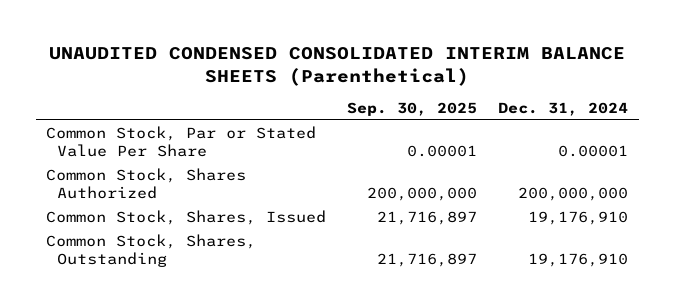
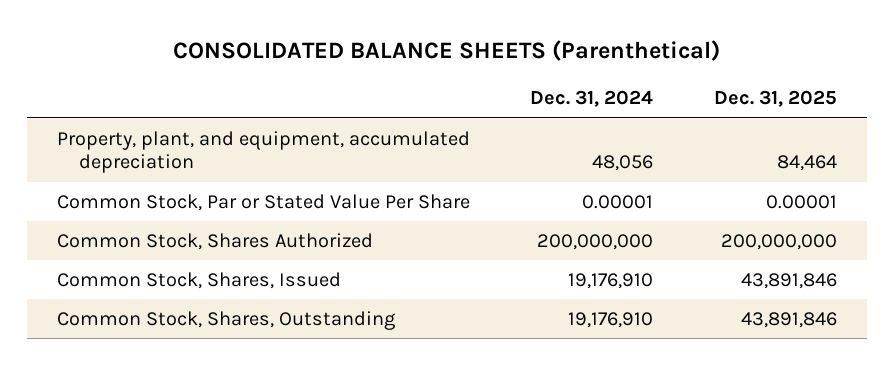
[49,46,626,86] UNAUDITED CONDENSED CONSOLIDATED INTERIM BALANCE SHEETS (Parenthetical) -> [172,40,720,62] CONSOLIDATED BALANCE SHEETS (Parenthetical)
[347,102,478,117] Sep. 30, 2025 -> none
none -> [713,90,837,108] Dec. 31, 2025
none -> [56,130,470,174] Property, plant, and equipment, accumulated depreciation

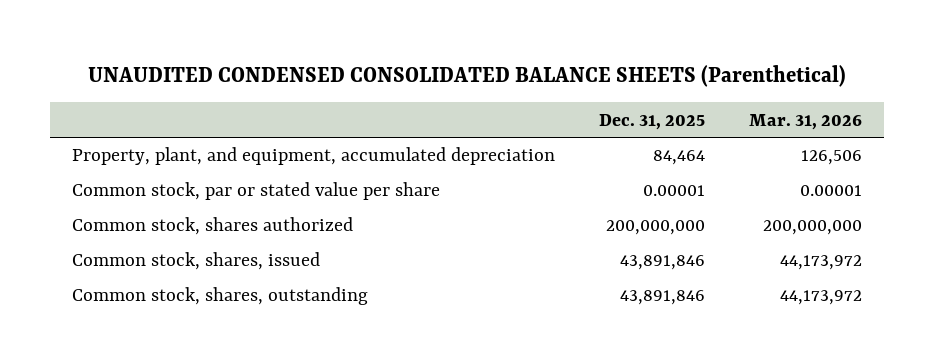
[172,40,720,62] CONSOLIDATED BALANCE SHEETS (Parenthetical) -> [87,64,846,87] UNAUDITED CONDENSED CONSOLIDATED BALANCE SHEETS (Parenthetical)
[530,90,654,108] Dec. 31, 2024 -> none
none -> [749,113,863,130] Mar. 31, 2026
[56,193,470,211] Common Stock, Par or Stated Value Per Share -> [71,182,440,201] Common stock, par or stated value per share
[56,232,373,250] Common Stock, Shares Authorized -> [71,217,353,236] Common stock, shares authorized
[56,271,341,289] Common Stock, Shares, Issued -> [71,252,320,271] Common stock, shares, issued
[56,310,395,330] Common Stock, Shares, Outstanding -> [71,287,368,306] Common stock, shares, outstanding

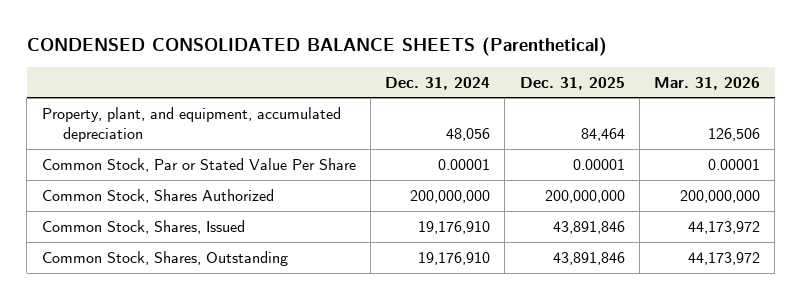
[87,64,846,87] UNAUDITED CONDENSED CONSOLIDATED BALANCE SHEETS (Parenthetical) -> [26,37,607,57] CONDENSED CONSOLIDATED BALANCE SHEETS (Parenthetical)
none -> [385,76,491,90] Dec. 31, 2024
[71,182,440,201] Common stock, par or stated value per share -> [41,157,356,172] Common Stock, Par or Stated Value Per Share
[71,217,353,236] Common stock, shares authorized -> [41,188,274,203] Common Stock, Shares Authorized
[71,252,320,271] Common stock, shares, issued -> [41,219,245,234] Common Stock, Shares, Issued
[71,287,368,306] Common stock, shares, outstanding -> [41,250,288,266] Common Stock, Shares, Outstanding

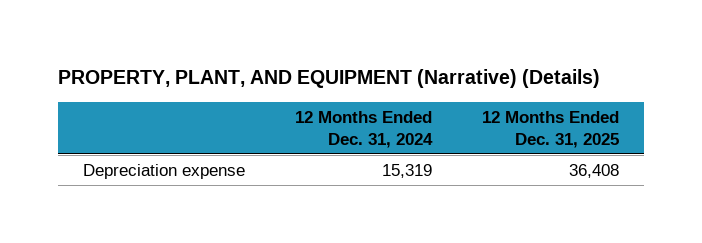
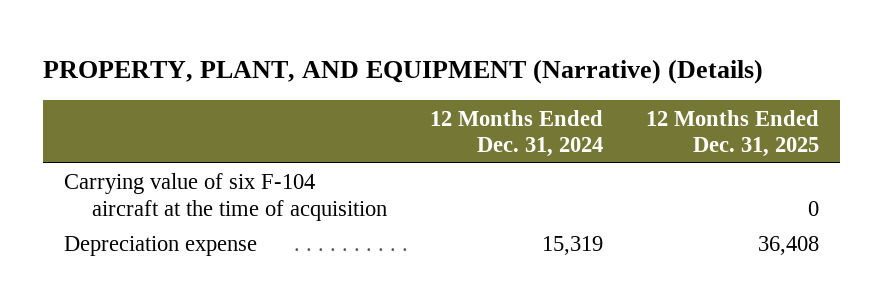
none -> [64,173,387,221] Carrying value of six F-104 aircraft at the time of acquisition

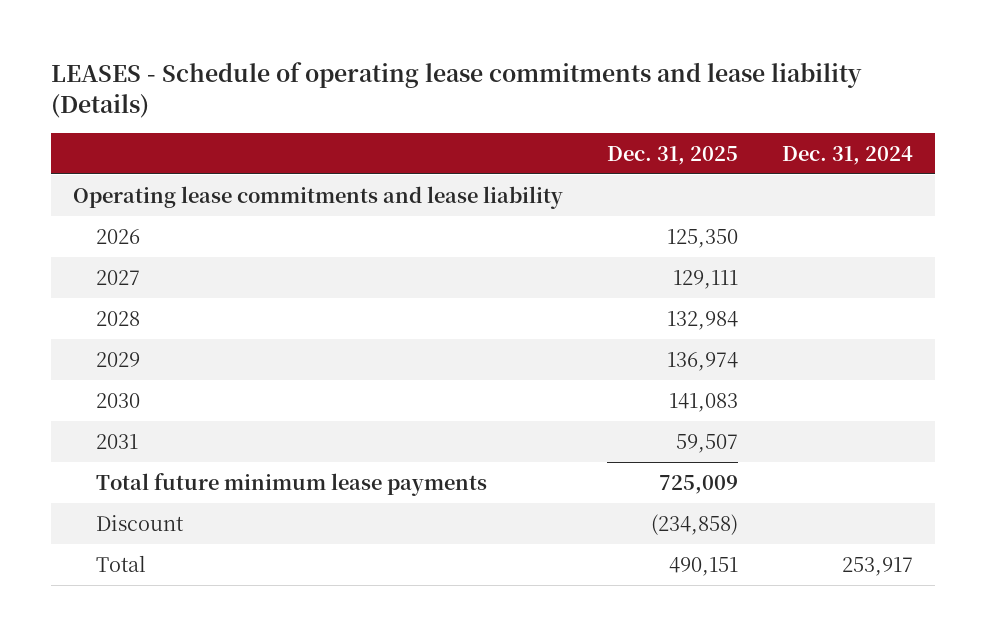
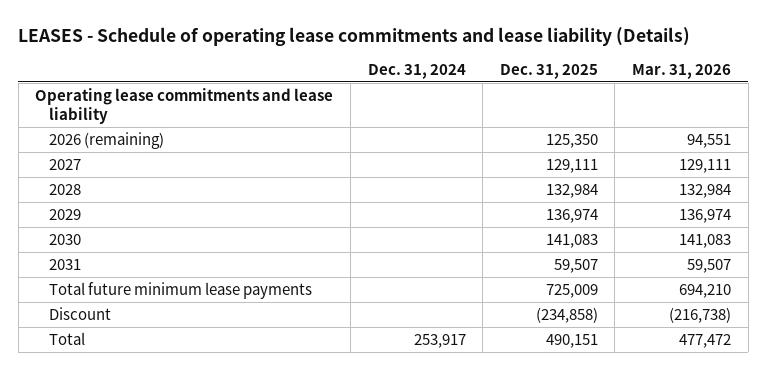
none -> [632,63,732,79] Mar. 31, 2026
[95,228,140,244] 2026 -> [49,132,165,150] 2026 (remaining)

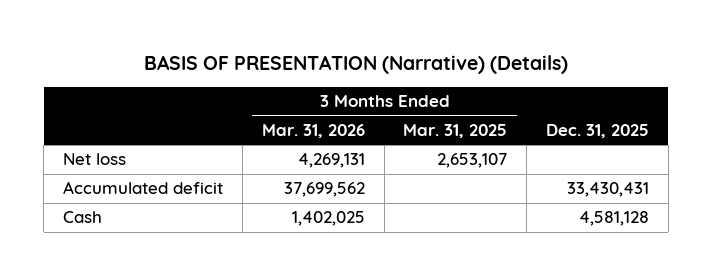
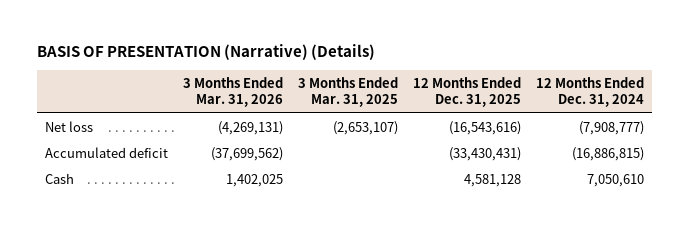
[546,124,650,139] Dec. 31, 2025 -> none
none -> [413,77,522,108] 12 Months Ended Dec. 31, 2025
none -> [536,77,645,108] 12 Months Ended Dec. 31, 2024
[297,153,365,169] 4,269,131 -> [218,120,284,135] (4,269,131)
[437,153,508,169] 2,653,107 -> [333,120,399,135] (2,653,107)
[283,182,365,198] 37,699,562 -> [211,146,284,161] (37,699,562)

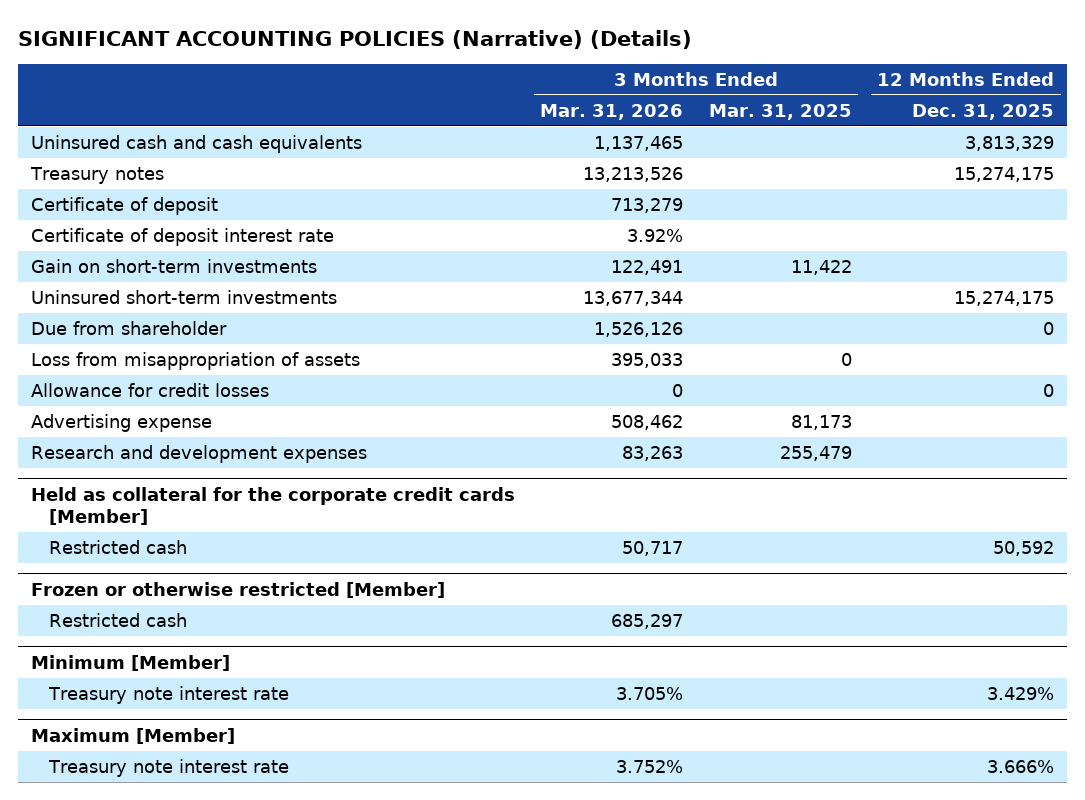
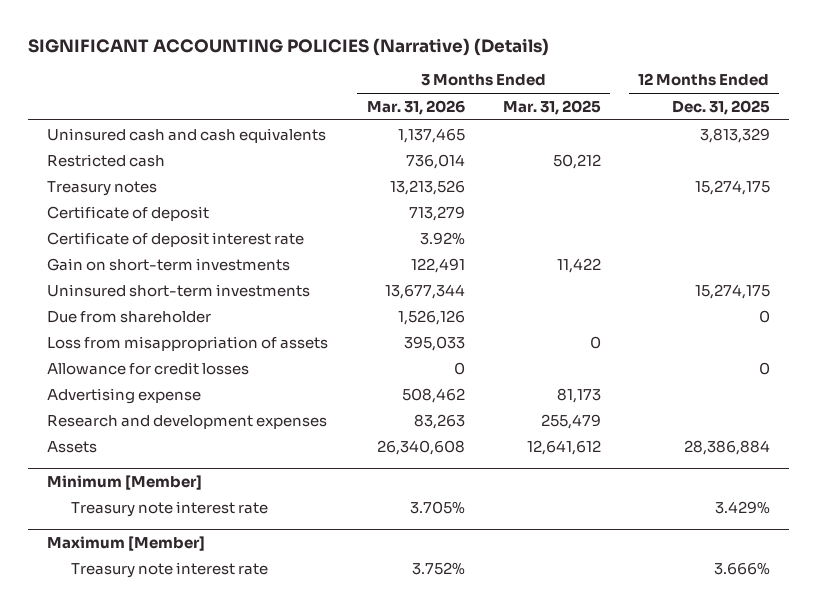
none -> [47,153,166,167] Restricted cash
[30,486,515,525] Held as collateral for the corporate credit cards [Member] -> none
[48,539,187,554] Restricted cash -> none
[30,581,445,598] Frozen or otherwise restricted [Member] -> none
[48,612,187,627] Restricted cash -> none
none -> [47,440,98,453] Assets

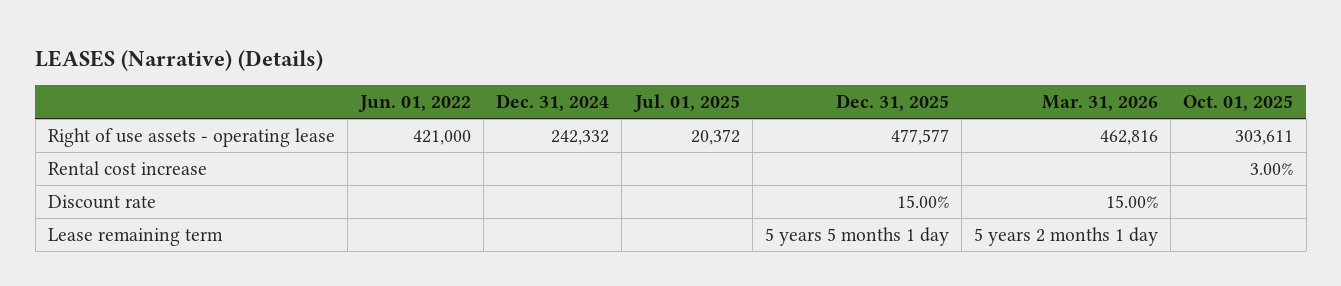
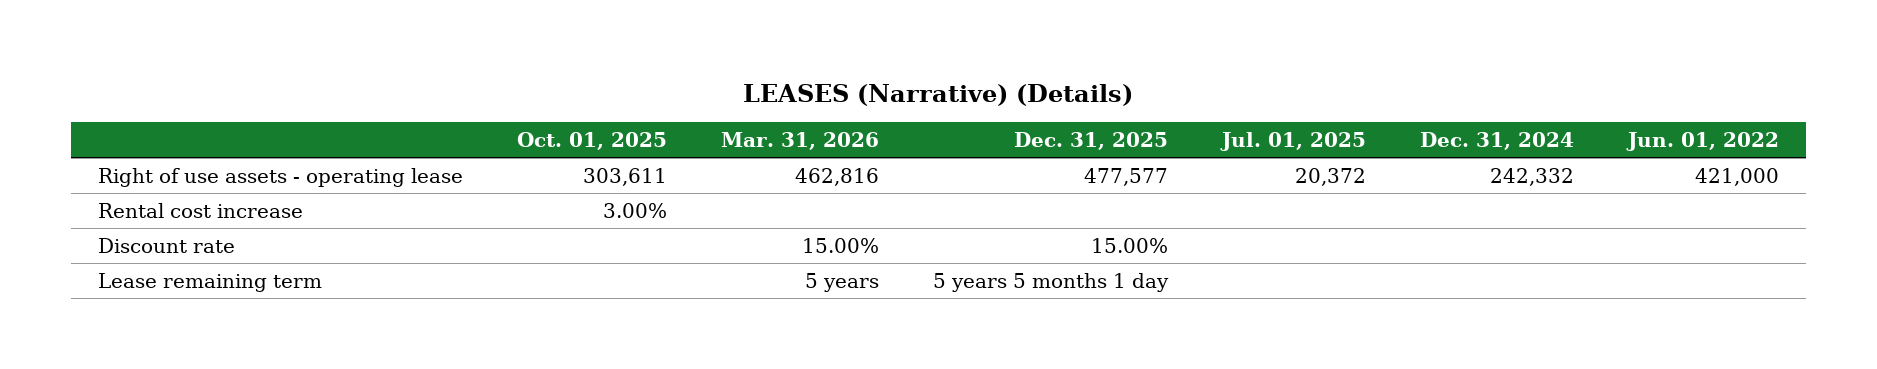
[974,226,1159,246] 5 years 2 months 1 day -> [804,272,879,292] 5 years

